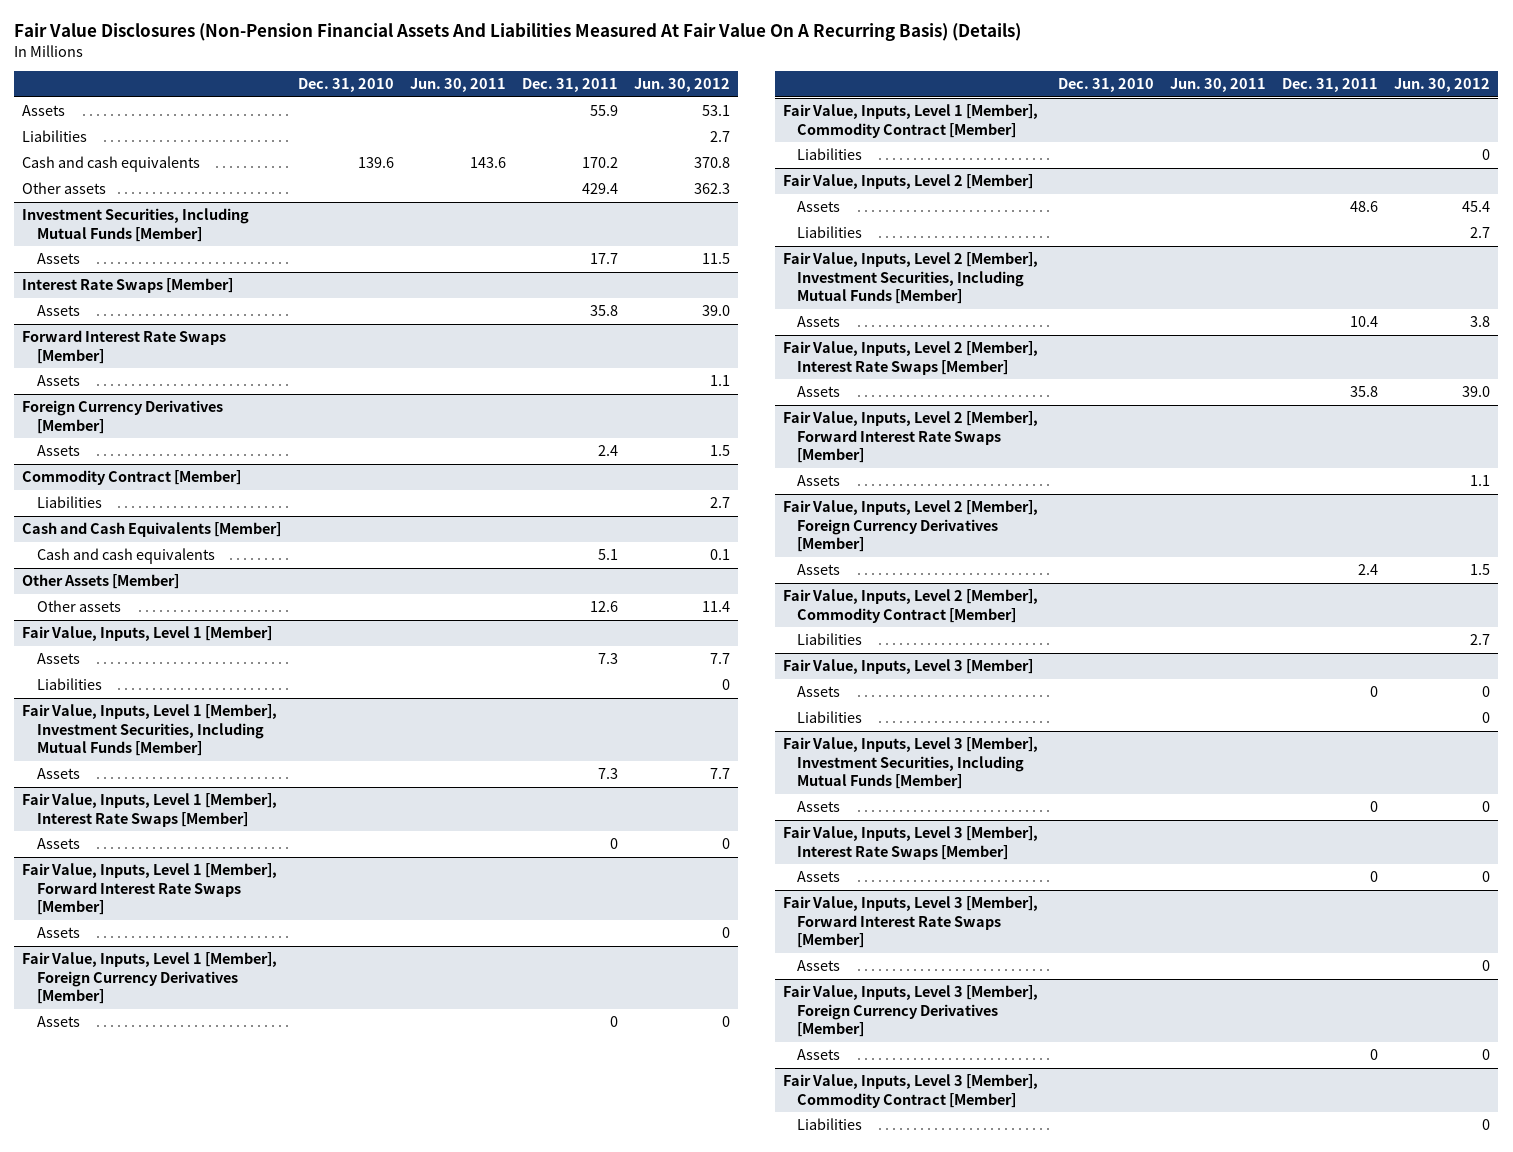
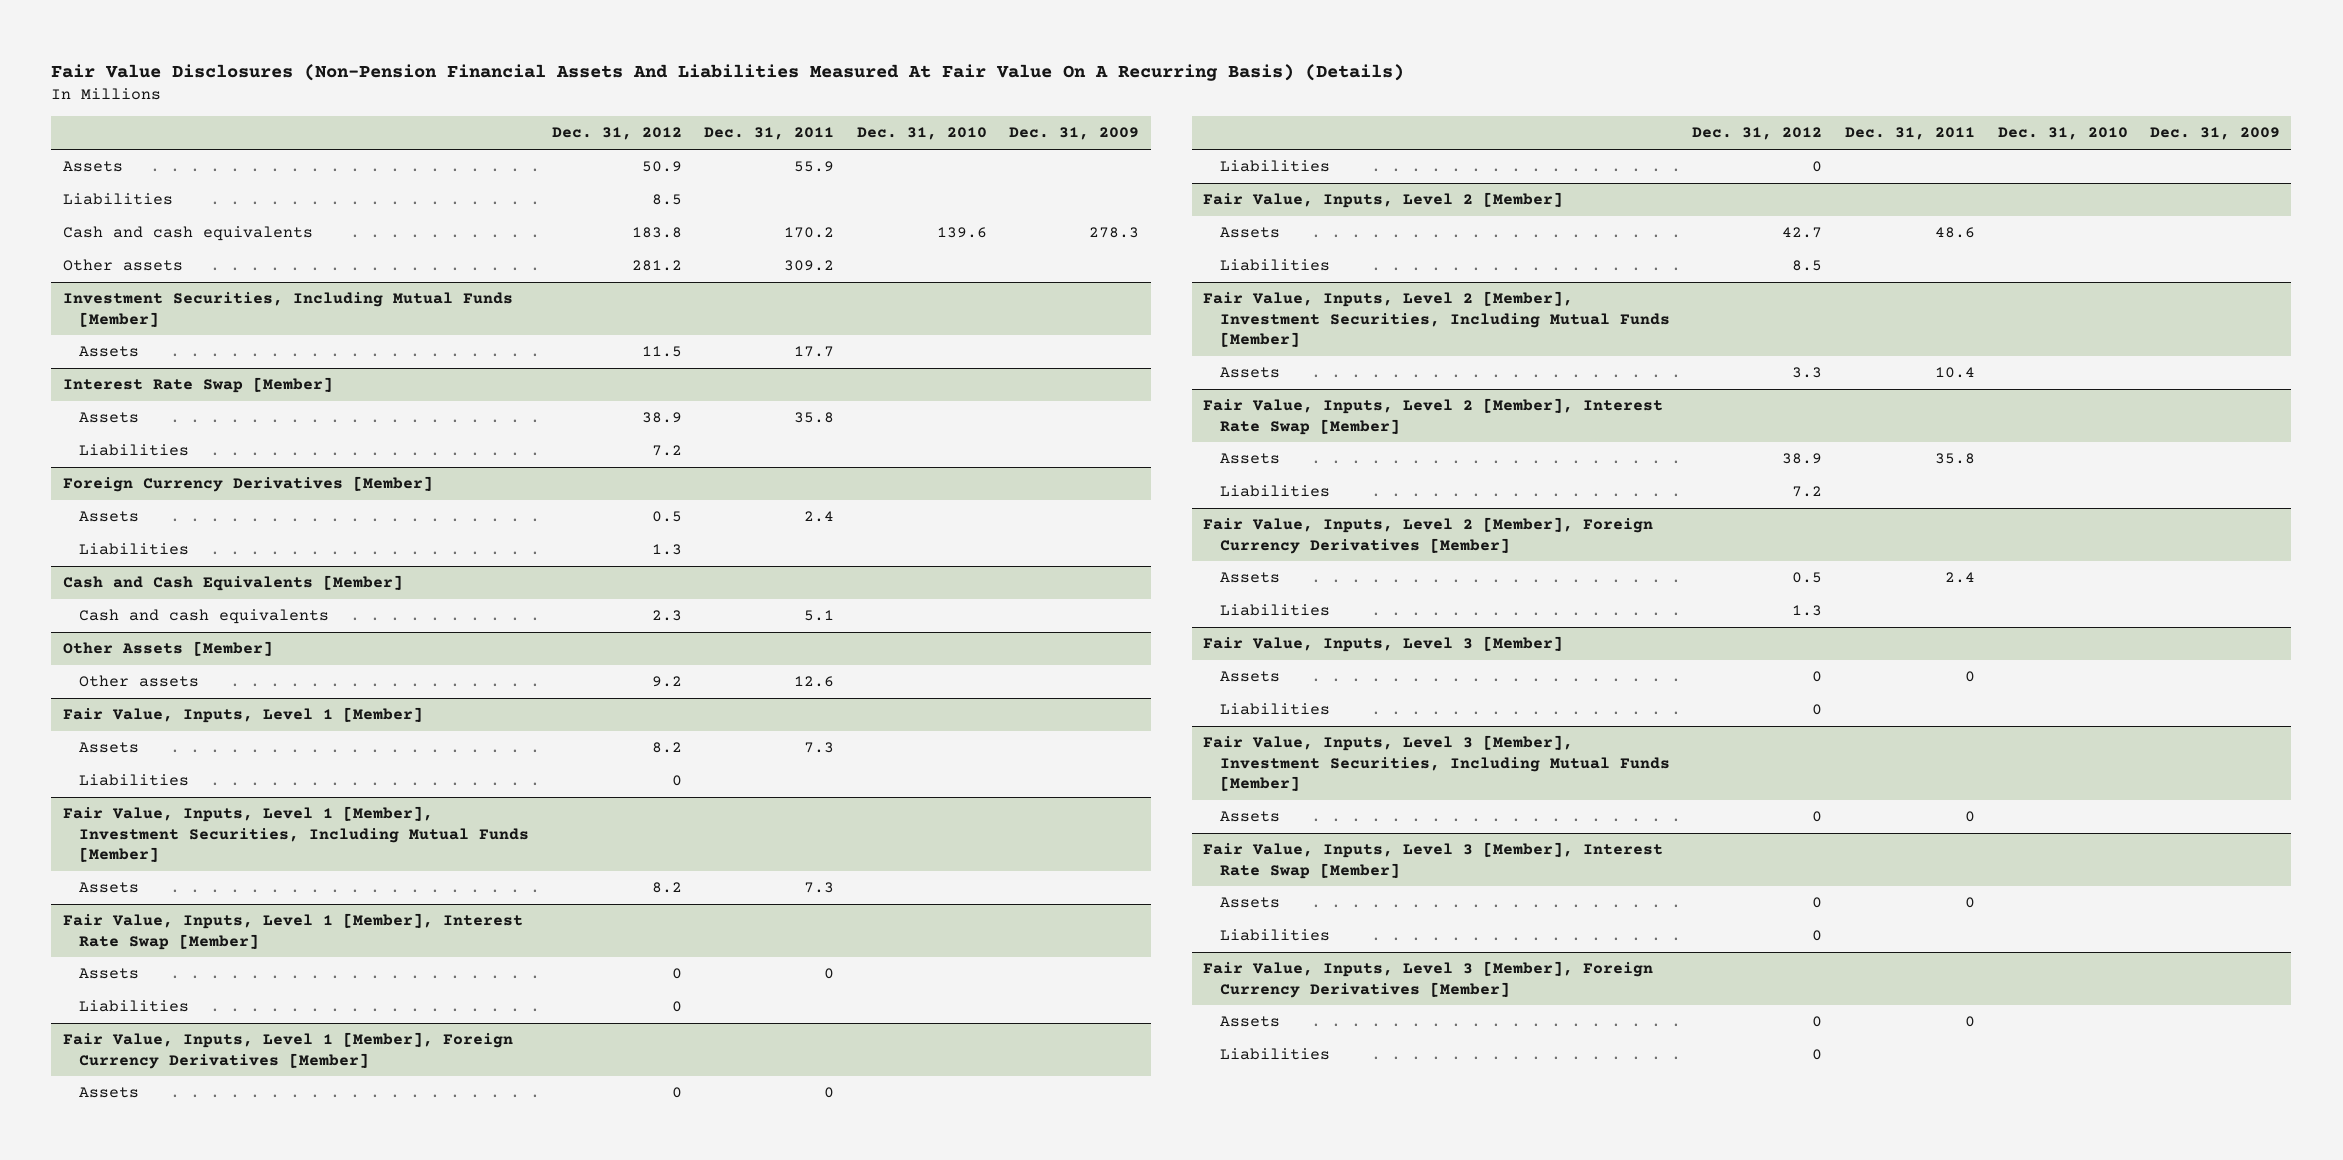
[409,78,506,93] Jun. 30, 2011 -> none
[633,78,730,93] Jun. 30, 2012 -> none
none -> [551,127,682,141] Dec. 31, 2012
none -> [1009,127,1140,141] Dec. 31, 2009
[581,183,618,195] 429.4 -> [784,260,835,272] 309.2
[22,278,234,294] Interest Rate Swaps [Member] -> [62,377,333,394] Interest Rate Swap [Member]
[22,330,227,364] Forward Interest Rate Swaps [Member] -> none
[36,375,80,387] Assets -> none
none -> [79,444,190,457] Liabilities
[22,470,242,486] Commodity Contract [Member] -> none
[22,793,278,827] Fair Value, Inputs, Level 1 [Member], Interest Rate Swaps [Member] -> [62,913,523,950] Fair Value, Inputs, Level 1 [Member], Interest Rate Swap [Member]
[22,863,278,916] Fair Value, Inputs, Level 1 [Member], Forward Interest Rate Swaps [Member] -> none
[36,927,80,939] Assets -> none
none -> [79,1000,190,1013] Liabilities
[782,104,1038,138] Fair Value, Inputs, Level 1 [Member], Commodity Contract [Member] -> none
[782,341,1038,375] Fair Value, Inputs, Level 2 [Member], Interest Rate Swaps [Member] -> [1203,398,1664,435] Fair Value, Inputs, Level 2 [Member], Interest Rate Swap [Member]
[782,411,1038,464] Fair Value, Inputs, Level 2 [Member], Forward Interest Rate Swaps [Member] -> none
[797,475,841,487] Assets -> none
none -> [1219,485,1330,498] Liabilities
[782,589,1038,623] Fair Value, Inputs, Level 2 [Member], Commodity Contract [Member] -> none
[782,826,1038,860] Fair Value, Inputs, Level 3 [Member], Interest Rate Swaps [Member] -> [1203,842,1664,879] Fair Value, Inputs, Level 3 [Member], Interest Rate Swap [Member]
[782,896,1038,949] Fair Value, Inputs, Level 3 [Member], Forward Interest Rate Swaps [Member] -> none
[797,960,841,972] Assets -> none
none -> [1219,929,1330,942] Liabilities
[782,1074,1038,1108] Fair Value, Inputs, Level 3 [Member], Commodity Contract [Member] -> none

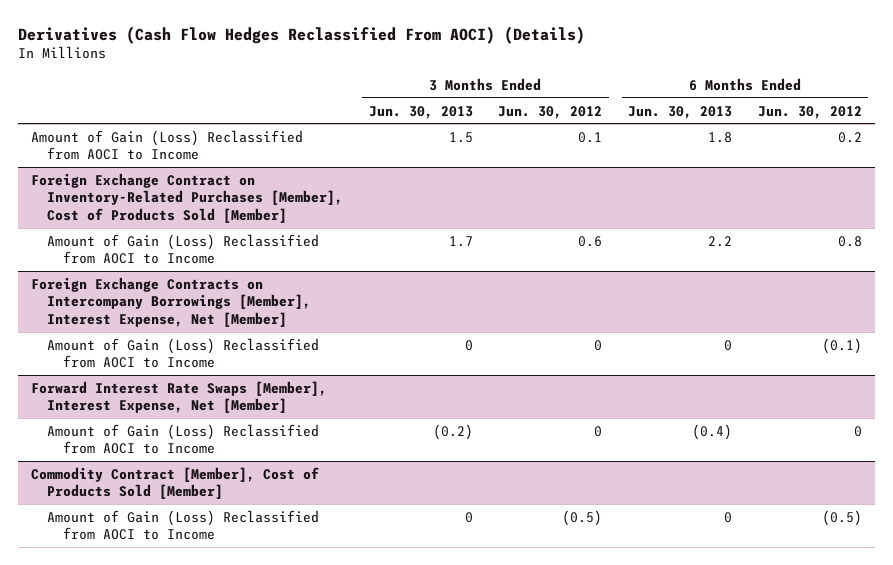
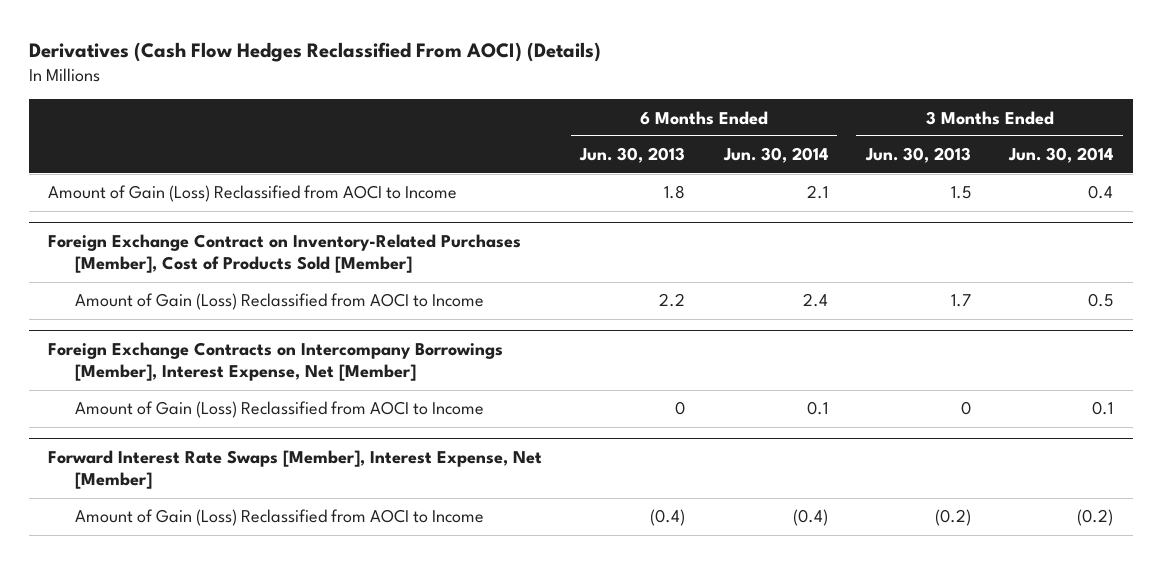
[498,105,603,119] Jun. 30, 2012 -> none
[757,105,862,119] Jun. 30, 2012 -> none
none -> [722,147,828,164] Jun. 30, 2014
none -> [1008,147,1114,164] Jun. 30, 2014
[30,466,319,500] Commodity Contract [Member], Cost of Products Sold [Member] -> none
[46,509,319,541] Amount of Gain (Loss) Reclassified from AOCI to Income -> none

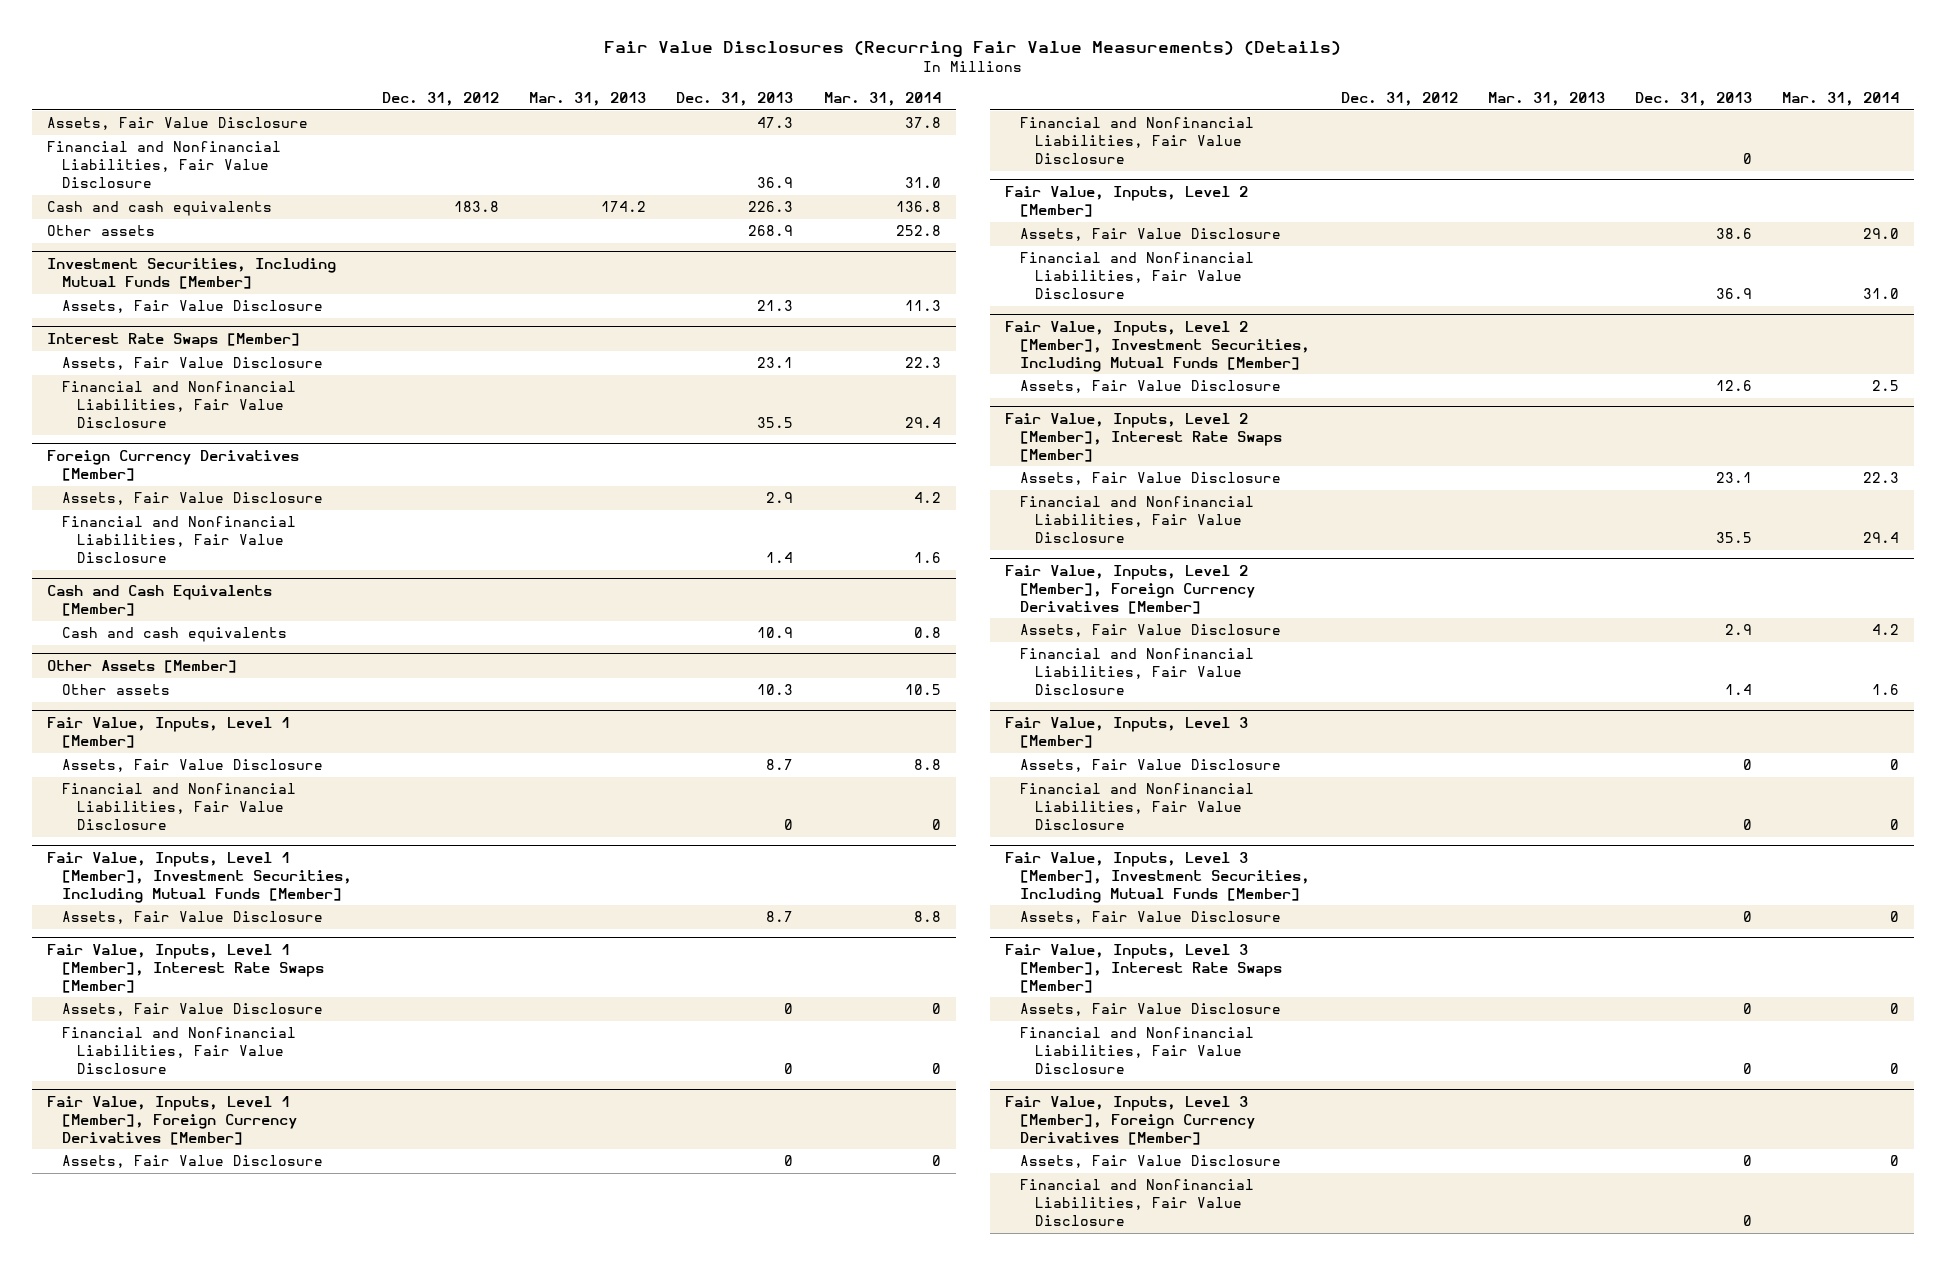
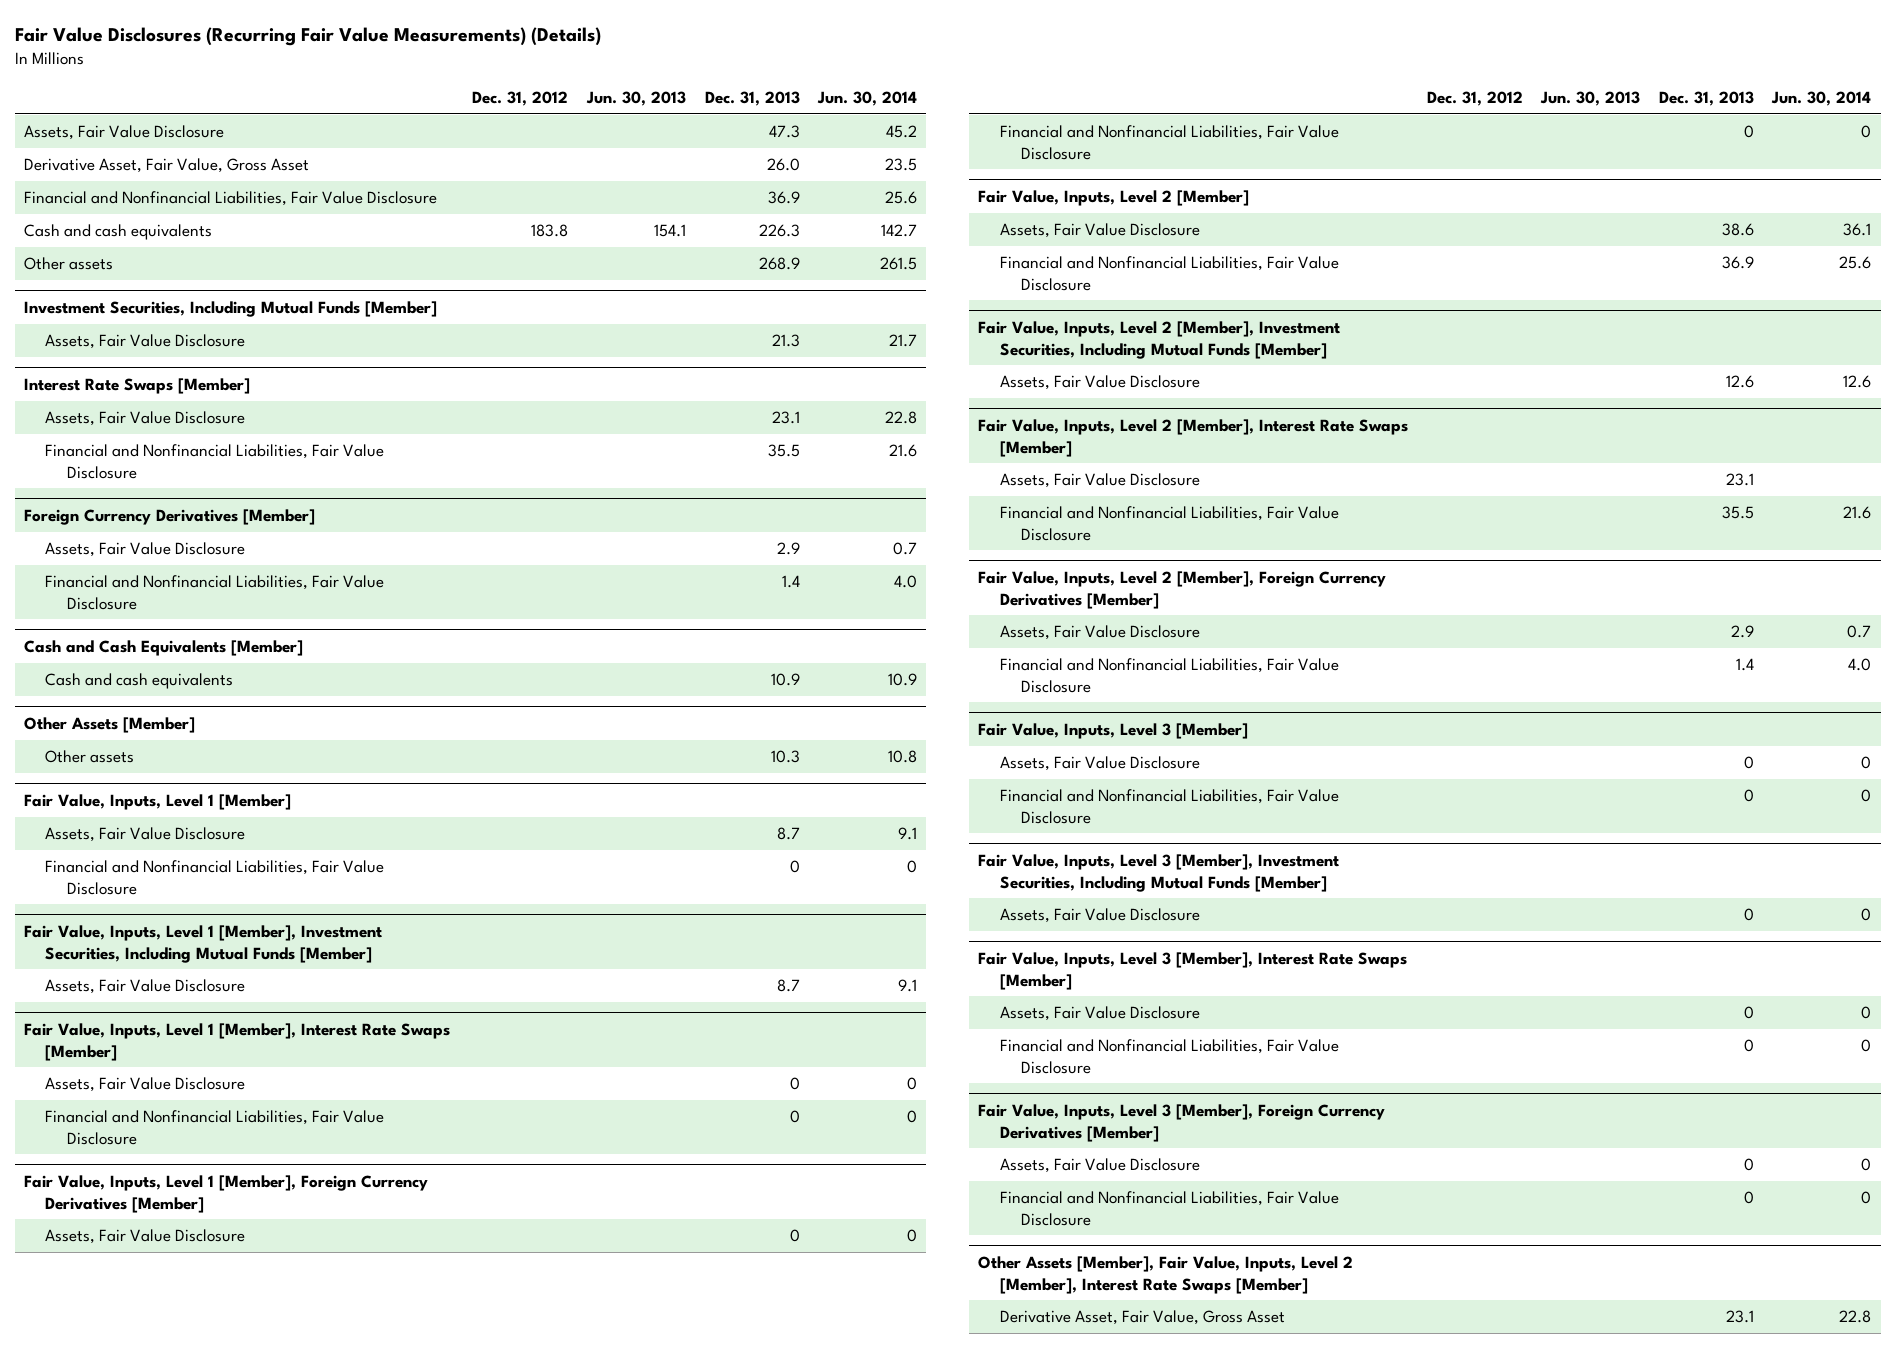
[529,91,647,106] Mar. 31, 2013 -> none
[823,91,941,106] Mar. 31, 2014 -> none
none -> [586,90,687,106] Jun. 30, 2013
none -> [817,90,918,106] Jun. 30, 2014
none -> [23,157,309,173] Derivative Asset, Fair Value, Gross Asset
none -> [978,1255,1354,1294] Other Assets [Member], Fair Value, Inputs, Level 2 [Member], Interest Rate Swaps [Member]
none -> [999,1309,1285,1325] Derivative Asset, Fair Value, Gross Asset

